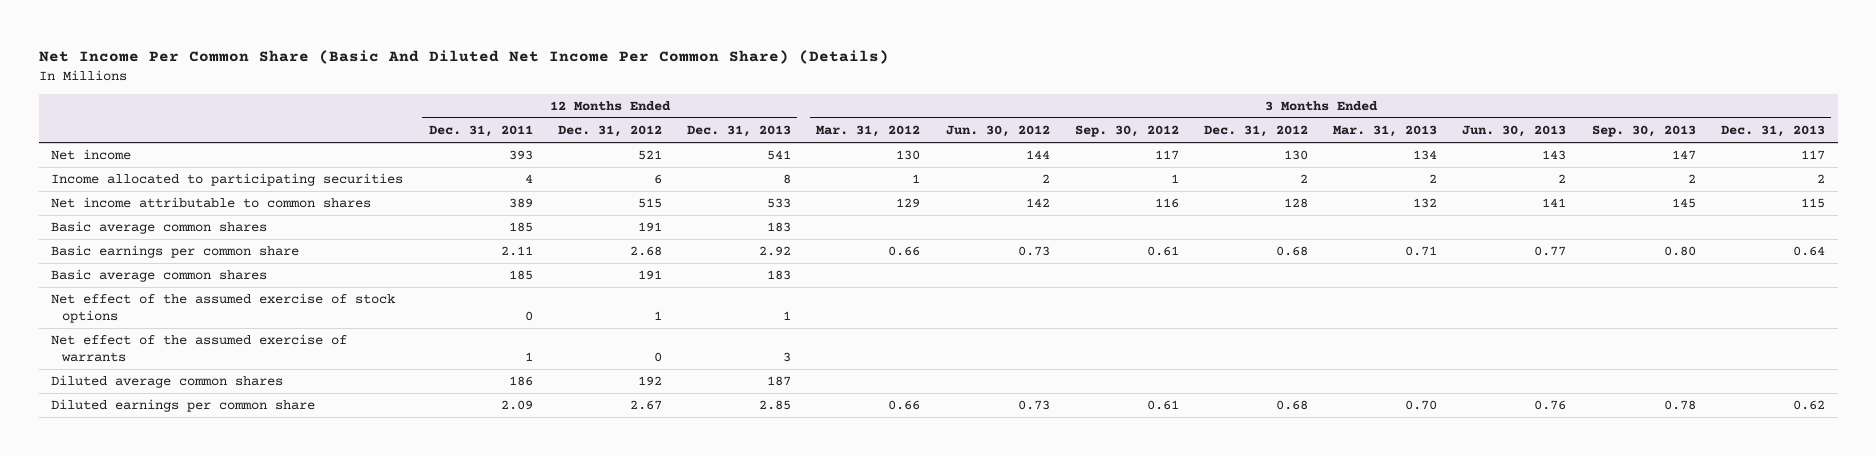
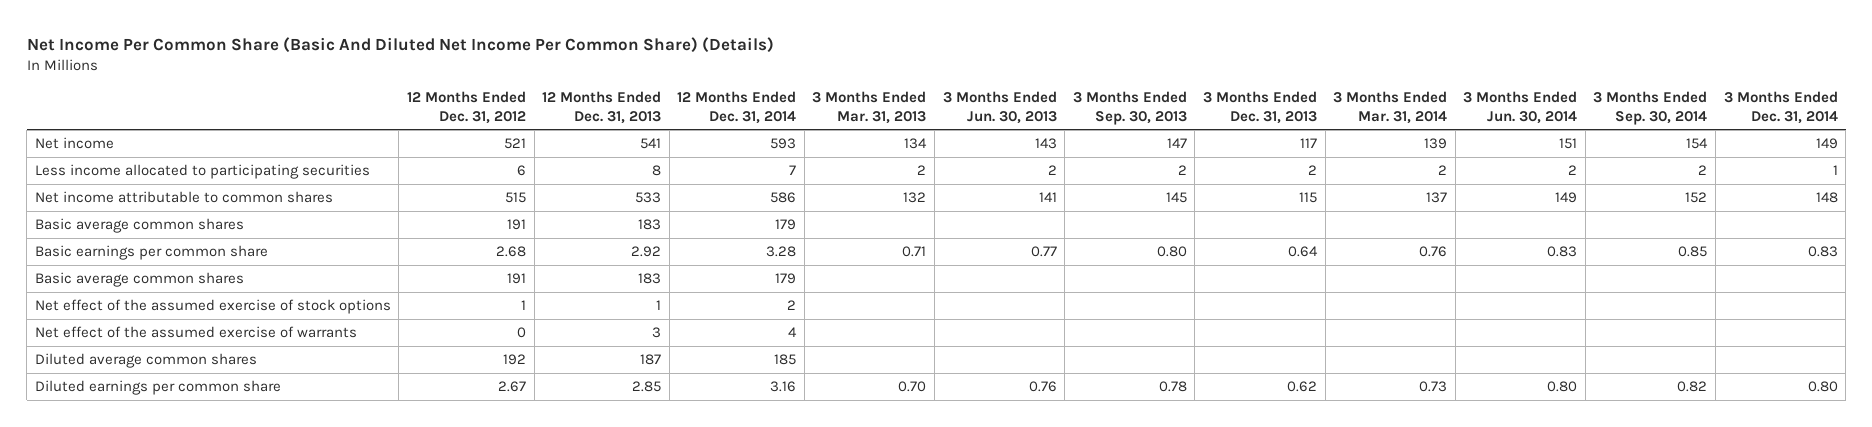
[428,125,533,138] Dec. 31, 2011 -> none
[816,125,921,138] Mar. 31, 2012 -> none
[945,125,1050,138] Jun. 30, 2012 -> none
[1074,125,1179,138] Sep. 30, 2012 -> none
[1203,125,1308,138] Dec. 31, 2012 -> none
none -> [677,91,797,124] 12 Months Ended Dec. 31, 2014
none -> [1333,91,1448,124] 3 Months Ended Mar. 31, 2014
none -> [1463,91,1578,124] 3 Months Ended Jun. 30, 2014
none -> [1593,91,1708,125] 3 Months Ended Sep. 30, 2014
none -> [1723,91,1838,124] 3 Months Ended Dec. 31, 2014
[51,173,404,187] Income allocated to participating securities -> [34,163,370,179] Less income allocated to participating securities

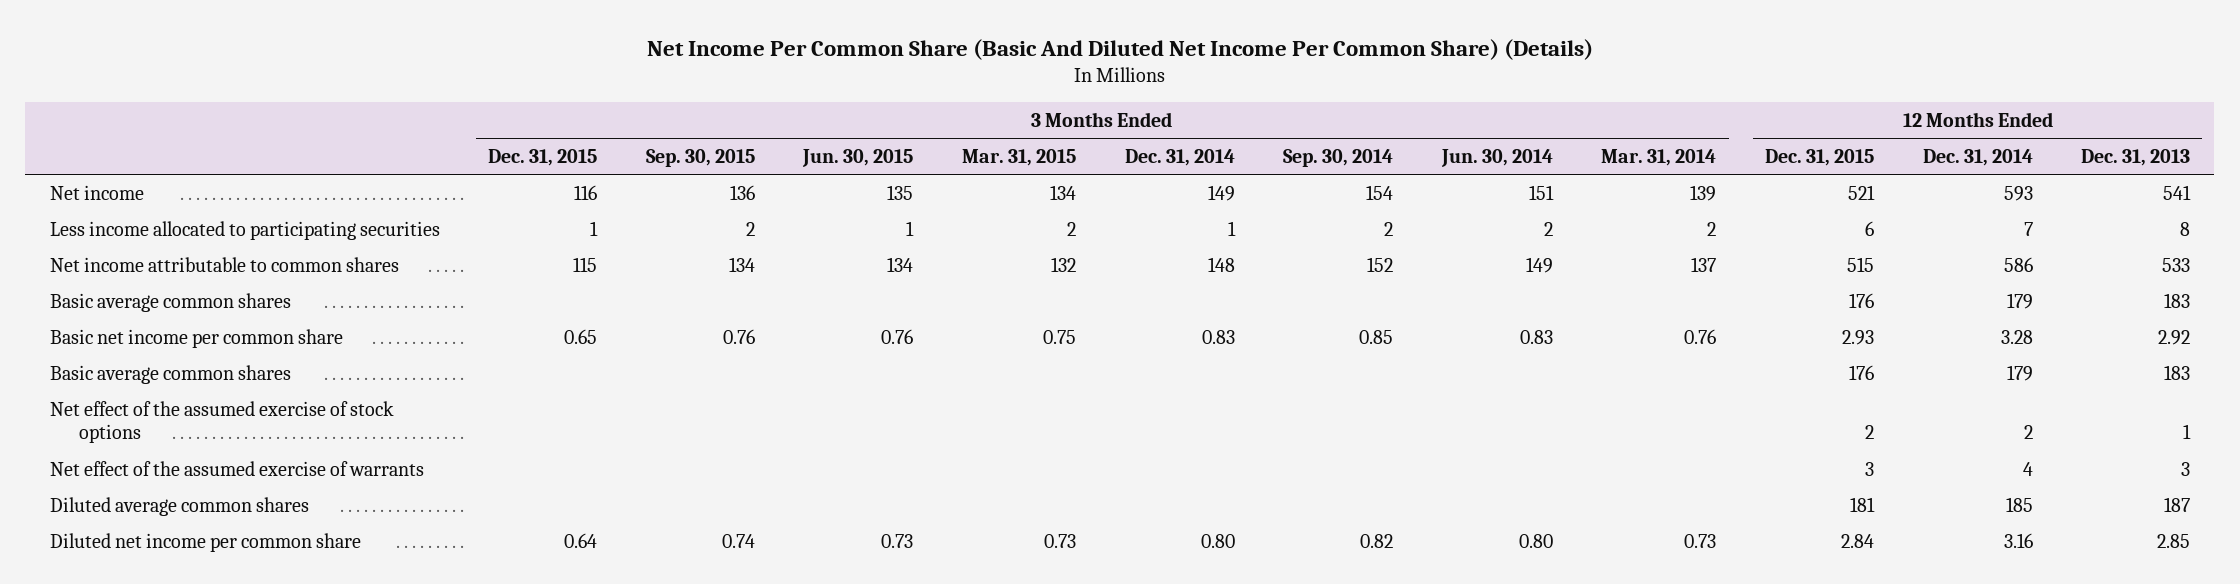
[406,91,526,124] 12 Months Ended Dec. 31, 2012 -> none
[812,91,927,124] 3 Months Ended Mar. 31, 2013 -> none
[942,91,1057,124] 3 Months Ended Jun. 30, 2013 -> none
[1072,91,1187,125] 3 Months Ended Sep. 30, 2013 -> none
[1202,91,1317,124] 3 Months Ended Dec. 31, 2013 -> none
none -> [488,148,598,166] Dec. 31, 2015
none -> [645,148,755,167] Sep. 30, 2015
none -> [802,148,914,167] Jun. 30, 2015
none -> [962,148,1077,166] Mar. 31, 2015
none -> [1764,148,1874,166] Dec. 31, 2015
[34,244,268,260] Basic earnings per common share -> [49,328,343,348] Basic net income per common share
[34,379,281,395] Diluted earnings per common share -> [49,532,361,552] Diluted net income per common share

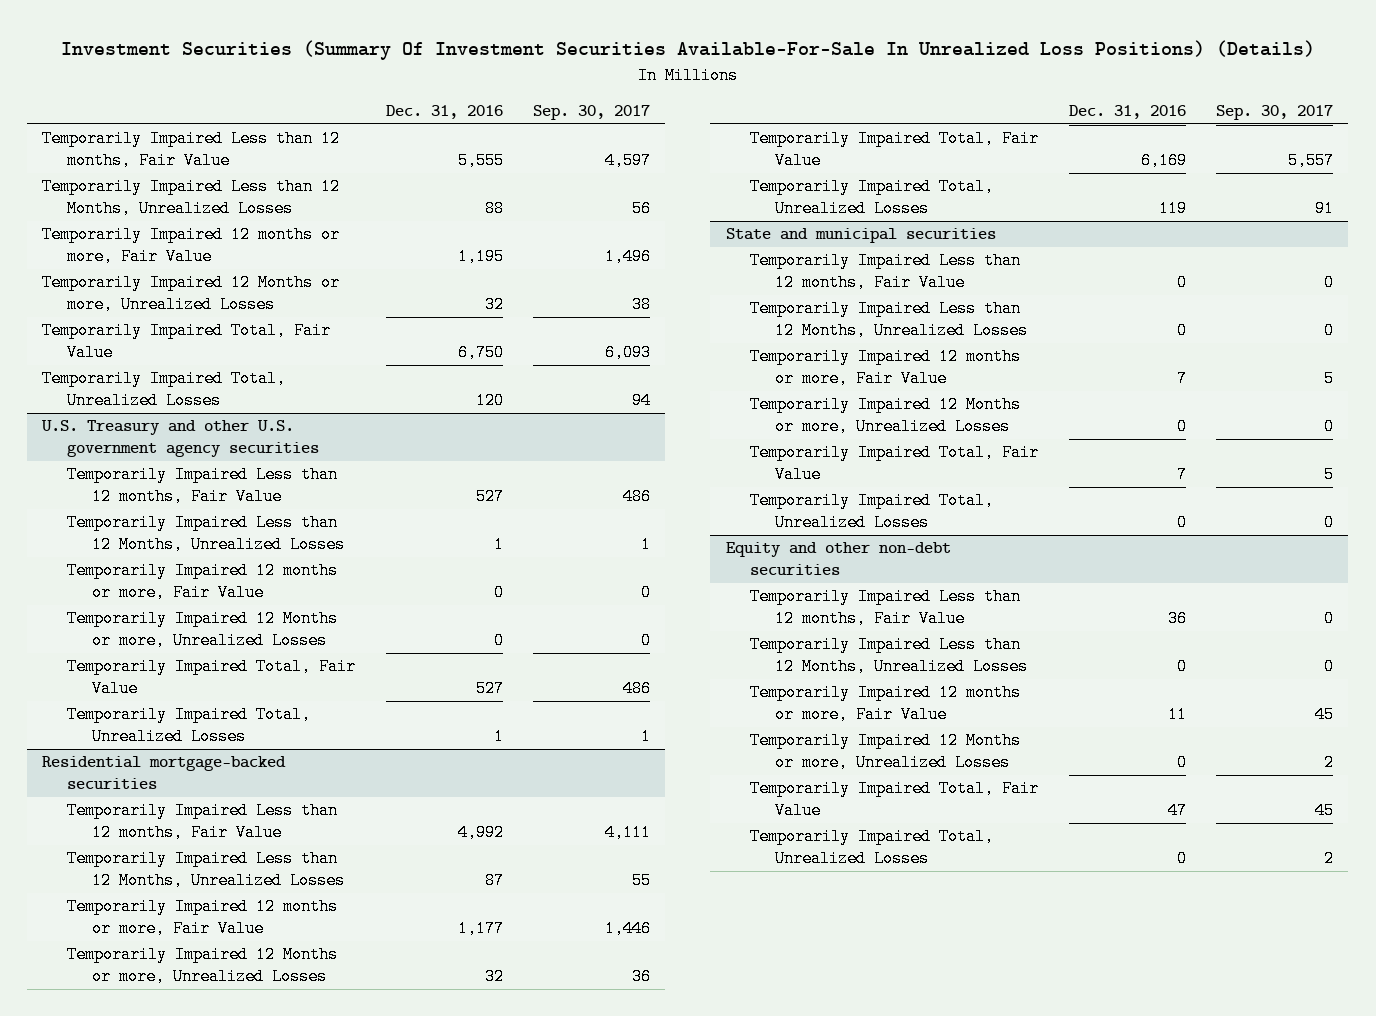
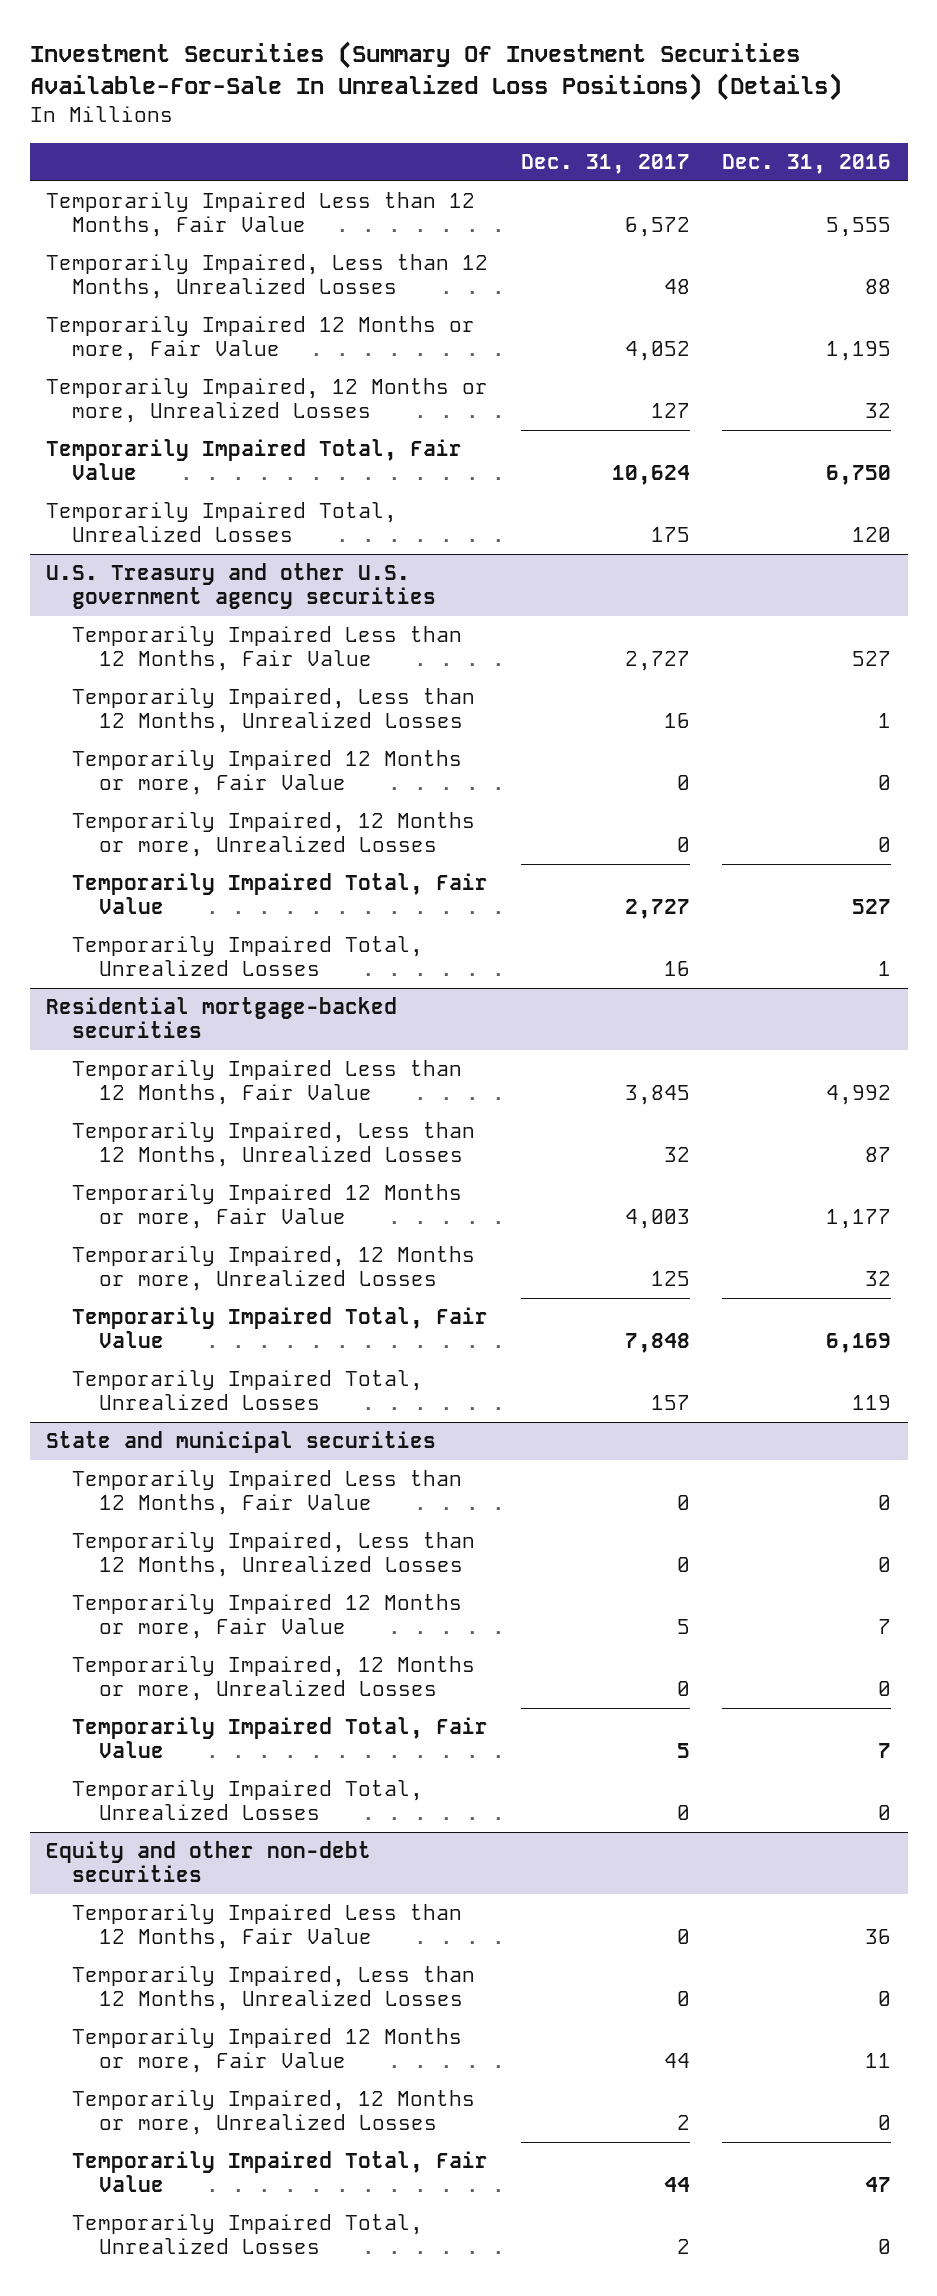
[533,105,651,121] Sep. 30, 2017 -> none
none -> [520,153,690,174] Dec. 31, 2017
[42,130,341,170] Temporarily Impaired Less than 12 months, Fair Value -> [45,192,475,238] Temporarily Impaired Less than 12 Months, Fair Value
[42,178,341,218] Temporarily Impaired Less than 12 Months, Unrealized Losses -> [45,254,488,300] Temporarily Impaired, Less than 12 Months, Unrealized Losses
[42,226,341,266] Temporarily Impaired 12 months or more, Fair Value -> [45,316,475,362] Temporarily Impaired 12 Months or more, Fair Value
[42,274,341,314] Temporarily Impaired 12 Months or more, Unrealized Losses -> [45,378,488,424] Temporarily Impaired, 12 Months or more, Unrealized Losses
[67,466,339,506] Temporarily Impaired Less than 12 months, Fair Value -> [72,626,463,672] Temporarily Impaired Less than 12 Months, Fair Value
[67,514,346,554] Temporarily Impaired Less than 12 Months, Unrealized Losses -> [72,688,476,734] Temporarily Impaired, Less than 12 Months, Unrealized Losses
[67,562,339,602] Temporarily Impaired 12 months or more, Fair Value -> [72,750,463,796] Temporarily Impaired 12 Months or more, Fair Value
[67,610,339,650] Temporarily Impaired 12 Months or more, Unrealized Losses -> [72,812,476,858] Temporarily Impaired, 12 Months or more, Unrealized Losses
[67,802,339,842] Temporarily Impaired Less than 12 months, Fair Value -> [72,1060,463,1106] Temporarily Impaired Less than 12 Months, Fair Value
[67,850,346,890] Temporarily Impaired Less than 12 Months, Unrealized Losses -> [72,1122,476,1168] Temporarily Impaired, Less than 12 Months, Unrealized Losses
[67,898,339,938] Temporarily Impaired 12 months or more, Fair Value -> [72,1184,463,1230] Temporarily Impaired 12 Months or more, Fair Value
[67,946,339,986] Temporarily Impaired 12 Months or more, Unrealized Losses -> [72,1246,476,1292] Temporarily Impaired, 12 Months or more, Unrealized Losses
[750,252,1022,292] Temporarily Impaired Less than 12 months, Fair Value -> [72,1470,463,1516] Temporarily Impaired Less than 12 Months, Fair Value
[750,300,1029,340] Temporarily Impaired Less than 12 Months, Unrealized Losses -> [72,1532,476,1578] Temporarily Impaired, Less than 12 Months, Unrealized Losses
[750,348,1022,388] Temporarily Impaired 12 months or more, Fair Value -> [72,1594,463,1640] Temporarily Impaired 12 Months or more, Fair Value
[750,396,1022,436] Temporarily Impaired 12 Months or more, Unrealized Losses -> [72,1656,476,1702] Temporarily Impaired, 12 Months or more, Unrealized Losses
[750,588,1022,628] Temporarily Impaired Less than 12 months, Fair Value -> [72,1904,463,1950] Temporarily Impaired Less than 12 Months, Fair Value
[750,636,1029,676] Temporarily Impaired Less than 12 Months, Unrealized Losses -> [72,1966,476,2012] Temporarily Impaired, Less than 12 Months, Unrealized Losses
[750,684,1022,724] Temporarily Impaired 12 months or more, Fair Value -> [72,2028,463,2074] Temporarily Impaired 12 Months or more, Fair Value
[750,732,1022,772] Temporarily Impaired 12 Months or more, Unrealized Losses -> [72,2090,476,2136] Temporarily Impaired, 12 Months or more, Unrealized Losses

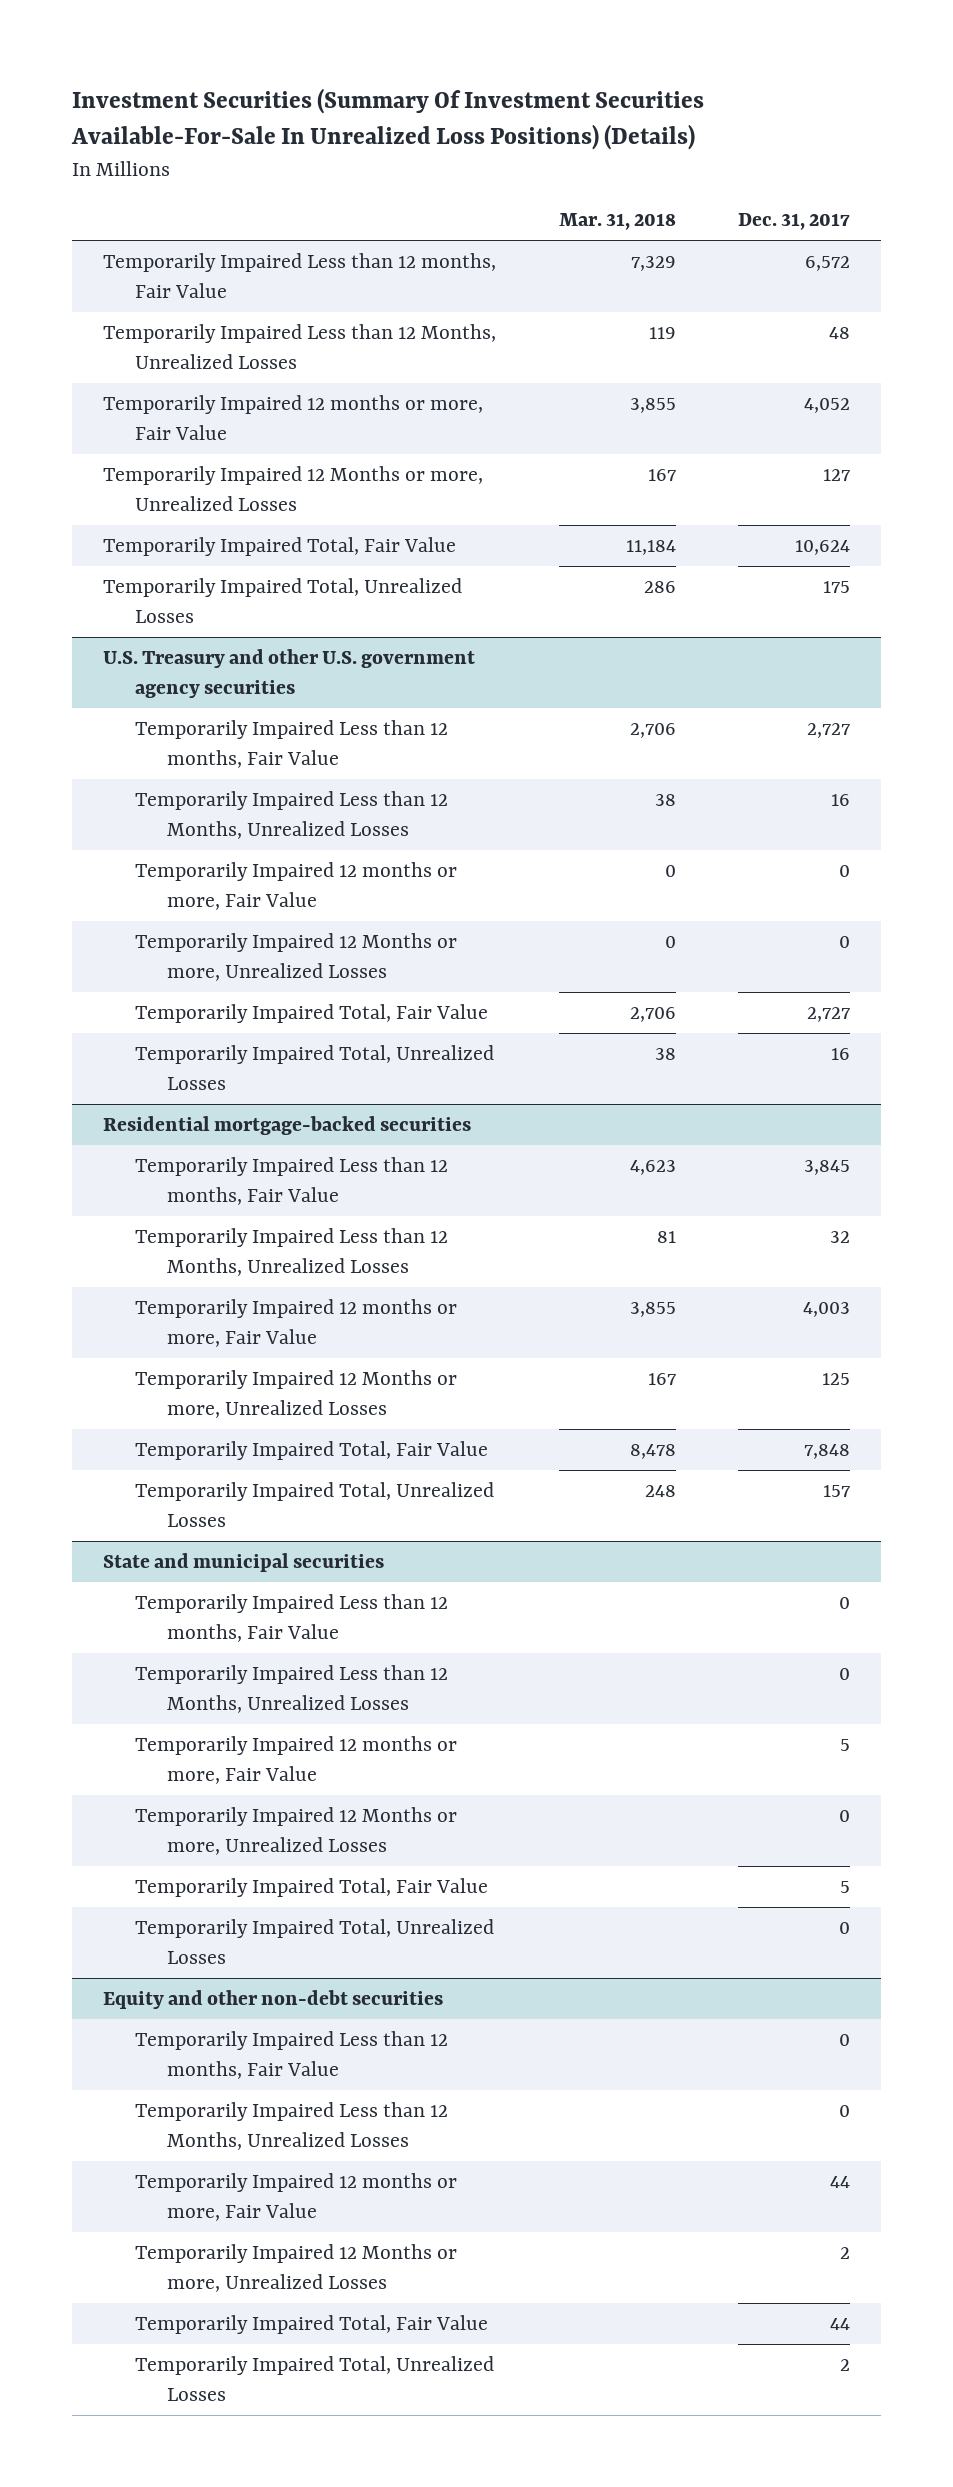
[722,153,892,174] Dec. 31, 2016 -> none
none -> [558,213,676,231] Mar. 31, 2018
[45,192,475,238] Temporarily Impaired Less than 12 Months, Fair Value -> [103,253,497,298] Temporarily Impaired Less than 12 months, Fair Value
[45,254,488,300] Temporarily Impaired, Less than 12 Months, Unrealized Losses -> [103,324,497,369] Temporarily Impaired Less than 12 Months, Unrealized Losses
[45,316,475,362] Temporarily Impaired 12 Months or more, Fair Value -> [103,395,484,440] Temporarily Impaired 12 months or more, Fair Value
[45,378,488,424] Temporarily Impaired, 12 Months or more, Unrealized Losses -> [103,466,484,511] Temporarily Impaired 12 Months or more, Unrealized Losses
[72,626,463,672] Temporarily Impaired Less than 12 Months, Fair Value -> [135,720,449,768] Temporarily Impaired Less than 12 months, Fair Value
[72,688,476,734] Temporarily Impaired, Less than 12 Months, Unrealized Losses -> [135,791,449,839] Temporarily Impaired Less than 12 Months, Unrealized Losses
[72,750,463,796] Temporarily Impaired 12 Months or more, Fair Value -> [135,862,458,910] Temporarily Impaired 12 months or more, Fair Value
[72,812,476,858] Temporarily Impaired, 12 Months or more, Unrealized Losses -> [135,933,458,981] Temporarily Impaired 12 Months or more, Unrealized Losses
[72,1060,463,1106] Temporarily Impaired Less than 12 Months, Fair Value -> [135,1157,449,1205] Temporarily Impaired Less than 12 months, Fair Value
[72,1122,476,1168] Temporarily Impaired, Less than 12 Months, Unrealized Losses -> [135,1228,449,1276] Temporarily Impaired Less than 12 Months, Unrealized Losses
[72,1184,463,1230] Temporarily Impaired 12 Months or more, Fair Value -> [135,1299,458,1347] Temporarily Impaired 12 months or more, Fair Value
[72,1246,476,1292] Temporarily Impaired, 12 Months or more, Unrealized Losses -> [135,1370,458,1418] Temporarily Impaired 12 Months or more, Unrealized Losses
[72,1470,463,1516] Temporarily Impaired Less than 12 Months, Fair Value -> [135,1594,449,1642] Temporarily Impaired Less than 12 months, Fair Value
[72,1532,476,1578] Temporarily Impaired, Less than 12 Months, Unrealized Losses -> [135,1665,449,1713] Temporarily Impaired Less than 12 Months, Unrealized Losses
[72,1594,463,1640] Temporarily Impaired 12 Months or more, Fair Value -> [135,1736,458,1784] Temporarily Impaired 12 months or more, Fair Value
[72,1656,476,1702] Temporarily Impaired, 12 Months or more, Unrealized Losses -> [135,1807,458,1855] Temporarily Impaired 12 Months or more, Unrealized Losses
[72,1904,463,1950] Temporarily Impaired Less than 12 Months, Fair Value -> [135,2031,449,2079] Temporarily Impaired Less than 12 months, Fair Value
[72,1966,476,2012] Temporarily Impaired, Less than 12 Months, Unrealized Losses -> [135,2102,449,2150] Temporarily Impaired Less than 12 Months, Unrealized Losses
[72,2028,463,2074] Temporarily Impaired 12 Months or more, Fair Value -> [135,2173,458,2221] Temporarily Impaired 12 months or more, Fair Value
[72,2090,476,2136] Temporarily Impaired, 12 Months or more, Unrealized Losses -> [135,2244,458,2292] Temporarily Impaired 12 Months or more, Unrealized Losses

